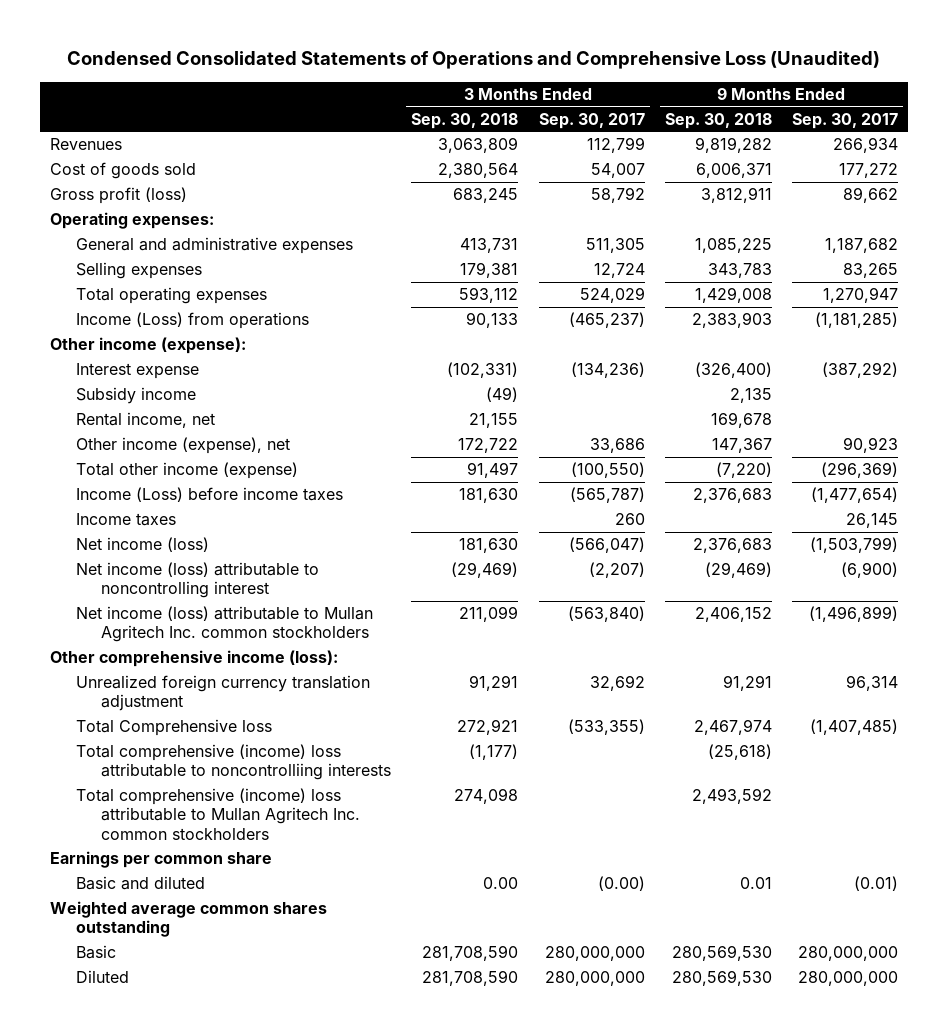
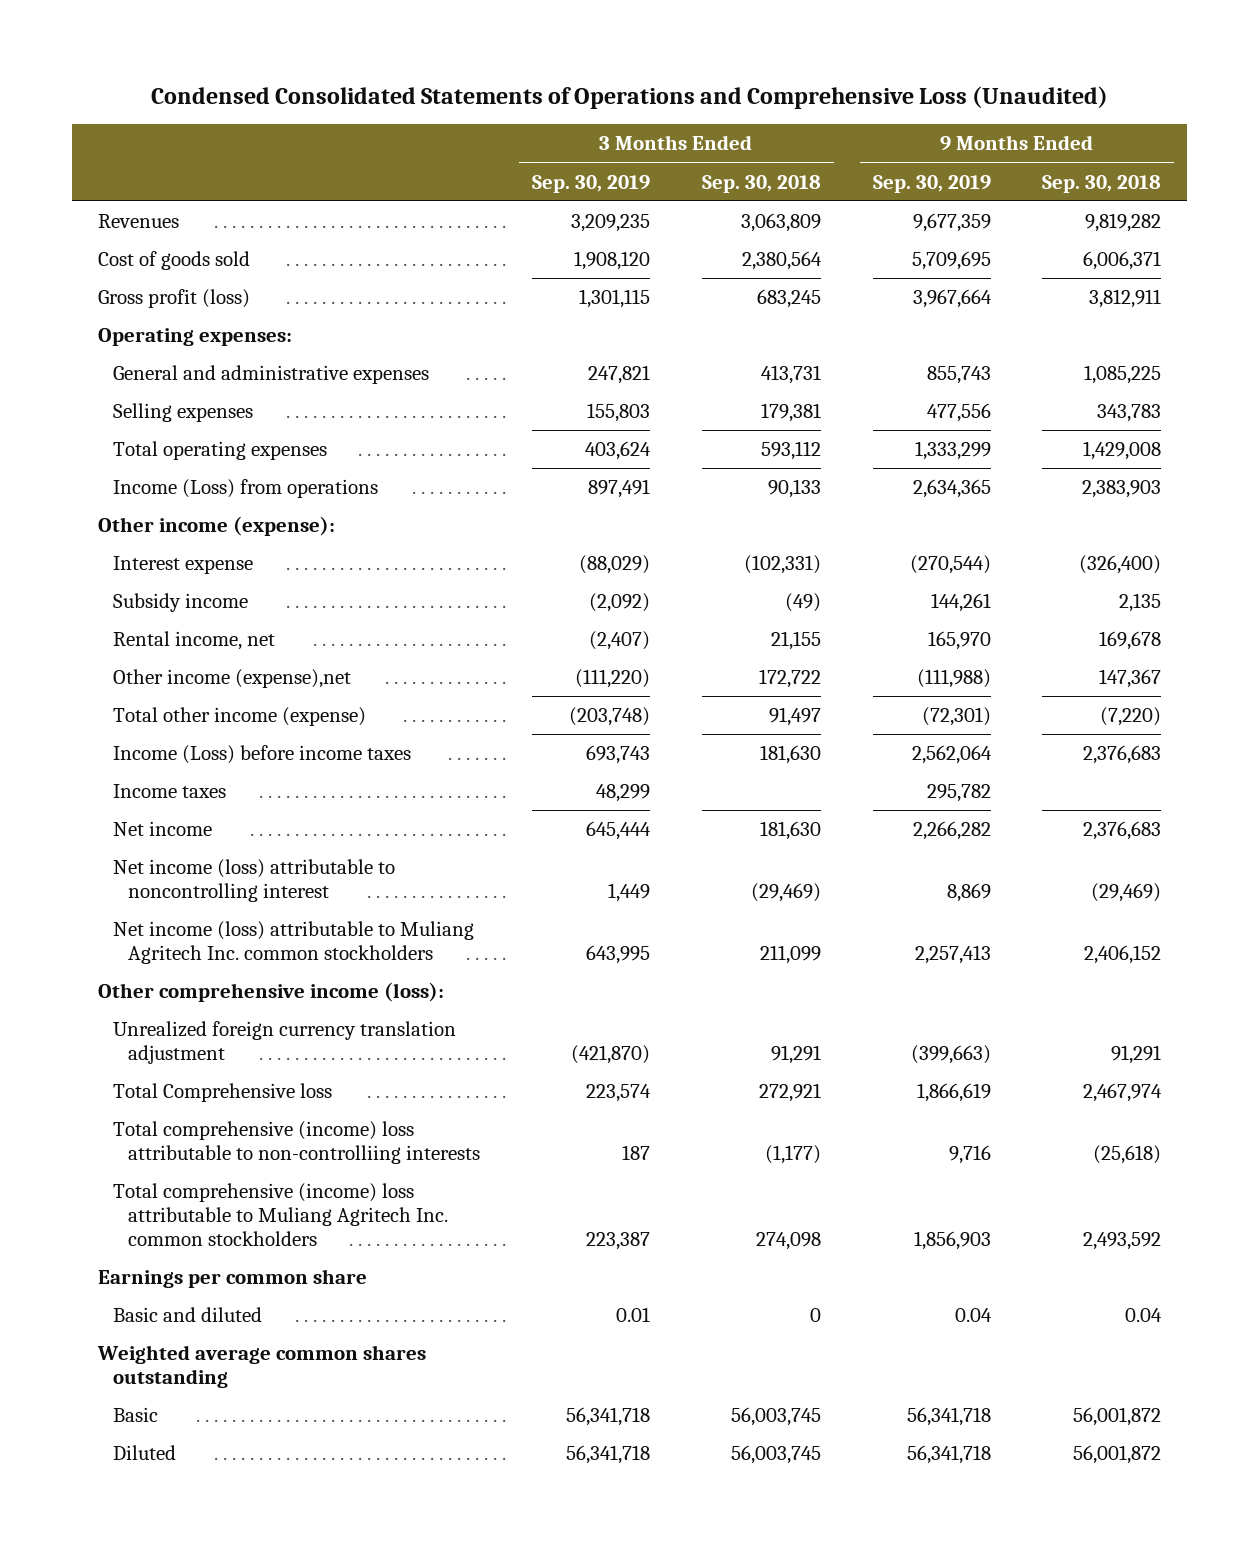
[538,112,645,129] Sep. 30, 2017 -> none
[792,112,899,129] Sep. 30, 2017 -> none
none -> [531,174,650,193] Sep. 30, 2019
none -> [872,174,991,193] Sep. 30, 2019
[75,437,290,455] Other income (expense), net -> [112,669,351,689] Other income (expense),net
[75,537,209,553] Net income (loss) -> [112,821,212,837] Net income
[75,606,373,643] Net income (loss) attributable to Mullan Agritech Inc. common stockholders -> [112,921,474,965] Net income (loss) attributable to Muliang Agritech Inc. common stockholders
[75,744,392,781] Total comprehensive (income) loss attributable to noncontrolliing interests -> [112,1121,480,1165] Total comprehensive (income) loss attributable to non-controlliing interests
[75,788,361,840] Total comprehensive (income) loss attributable to Mullan Agritech Inc. common stockholders -> [112,1183,448,1246] Total comprehensive (income) loss attributable to Muliang Agritech Inc. common stockholders
[483,877,519,890] 0.00 -> [809,1308,821,1323] 0
[739,877,772,890] 0.01 -> [1125,1308,1163,1323] 0.04
[422,945,519,962] 281,708,590 -> [730,1407,821,1427] 56,003,745
[671,945,772,962] 280,569,530 -> [1073,1407,1162,1427] 56,001,872
[422,970,519,987] 281,708,590 -> [730,1445,821,1465] 56,003,745
[671,970,772,987] 280,569,530 -> [1073,1445,1162,1465] 56,001,872

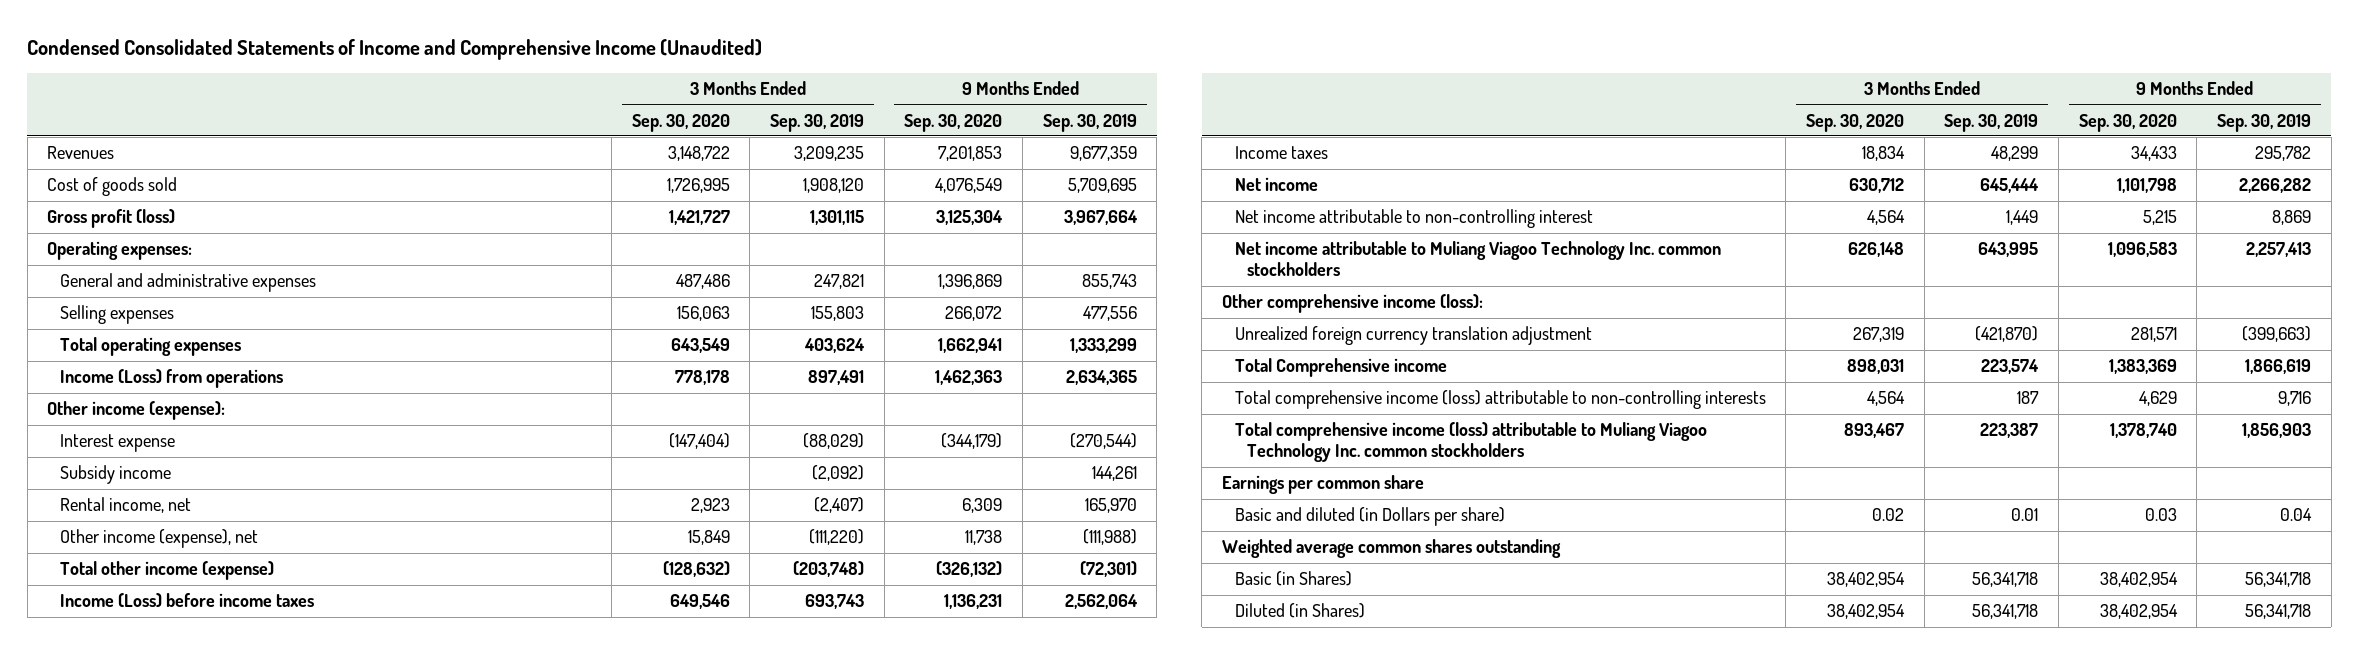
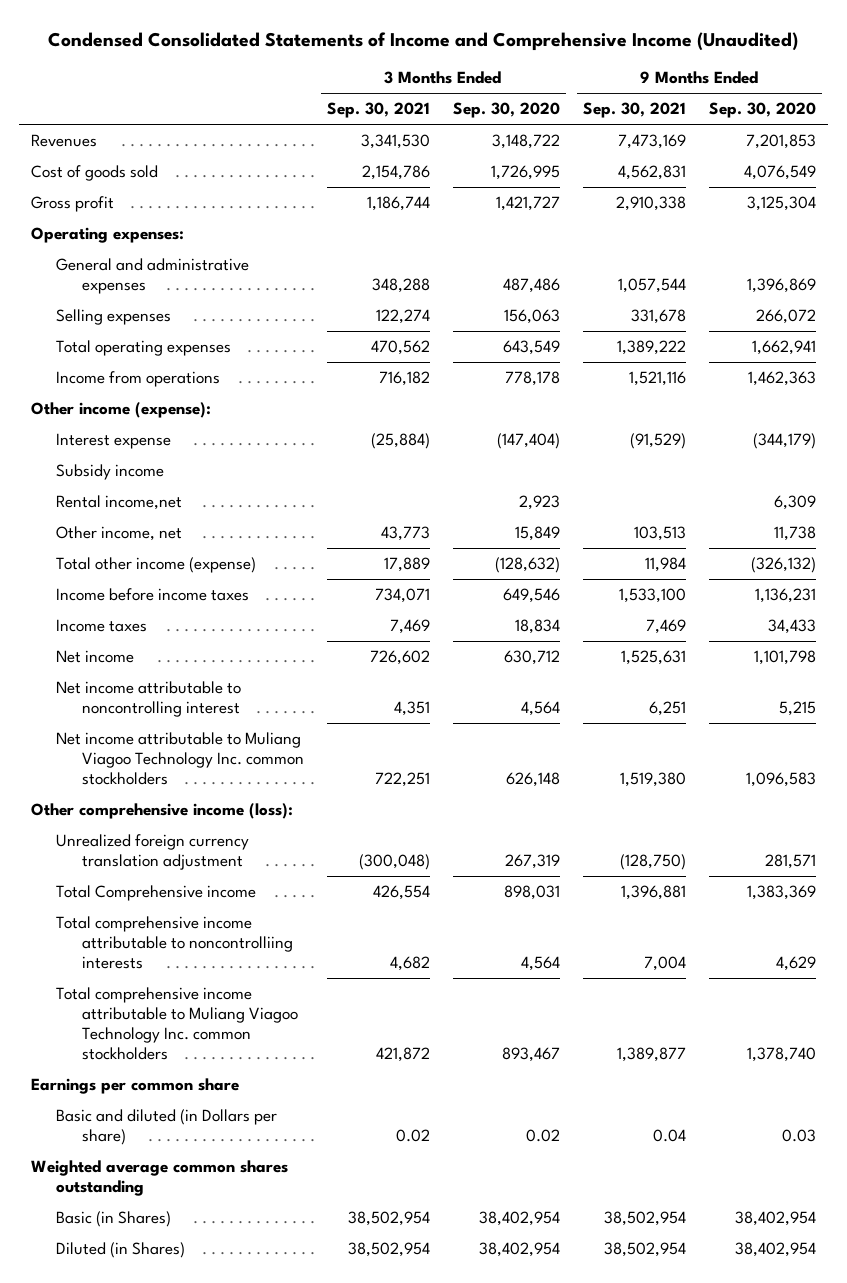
[770,113,865,132] Sep. 30, 2019 -> none
[1042,113,1137,132] Sep. 30, 2019 -> none
none -> [326,102,430,119] Sep. 30, 2021
none -> [582,102,686,119] Sep. 30, 2021
[47,209,176,229] Gross profit (loss) -> [30,195,114,212] Gross profit
[60,369,284,389] Income (Loss) from operations -> [56,370,221,387] Income from operations
[60,497,192,514] Rental income, net -> [56,494,183,510] Rental income,net
[60,529,259,549] Other income (expense), net -> [56,525,183,541] Other income, net
[60,593,315,609] Income (Loss) before income taxes -> [56,587,250,601] Income before income taxes
[1234,209,1593,229] Net income attributable to non-controlling interest -> [56,680,242,718] Net income attributable to noncontrolling interest
[1234,390,1766,410] Total comprehensive income (loss) attributable to non-controlling interests -> [56,915,293,970] Total comprehensive income attributable to noncontrolliing interests
[1234,422,1707,463] Total comprehensive income (loss) attributable to Muliang Viagoo Technology Inc. common stockholders -> [56,986,298,1061] Total comprehensive income attributable to Muliang Viagoo Technology Inc. common stockholders

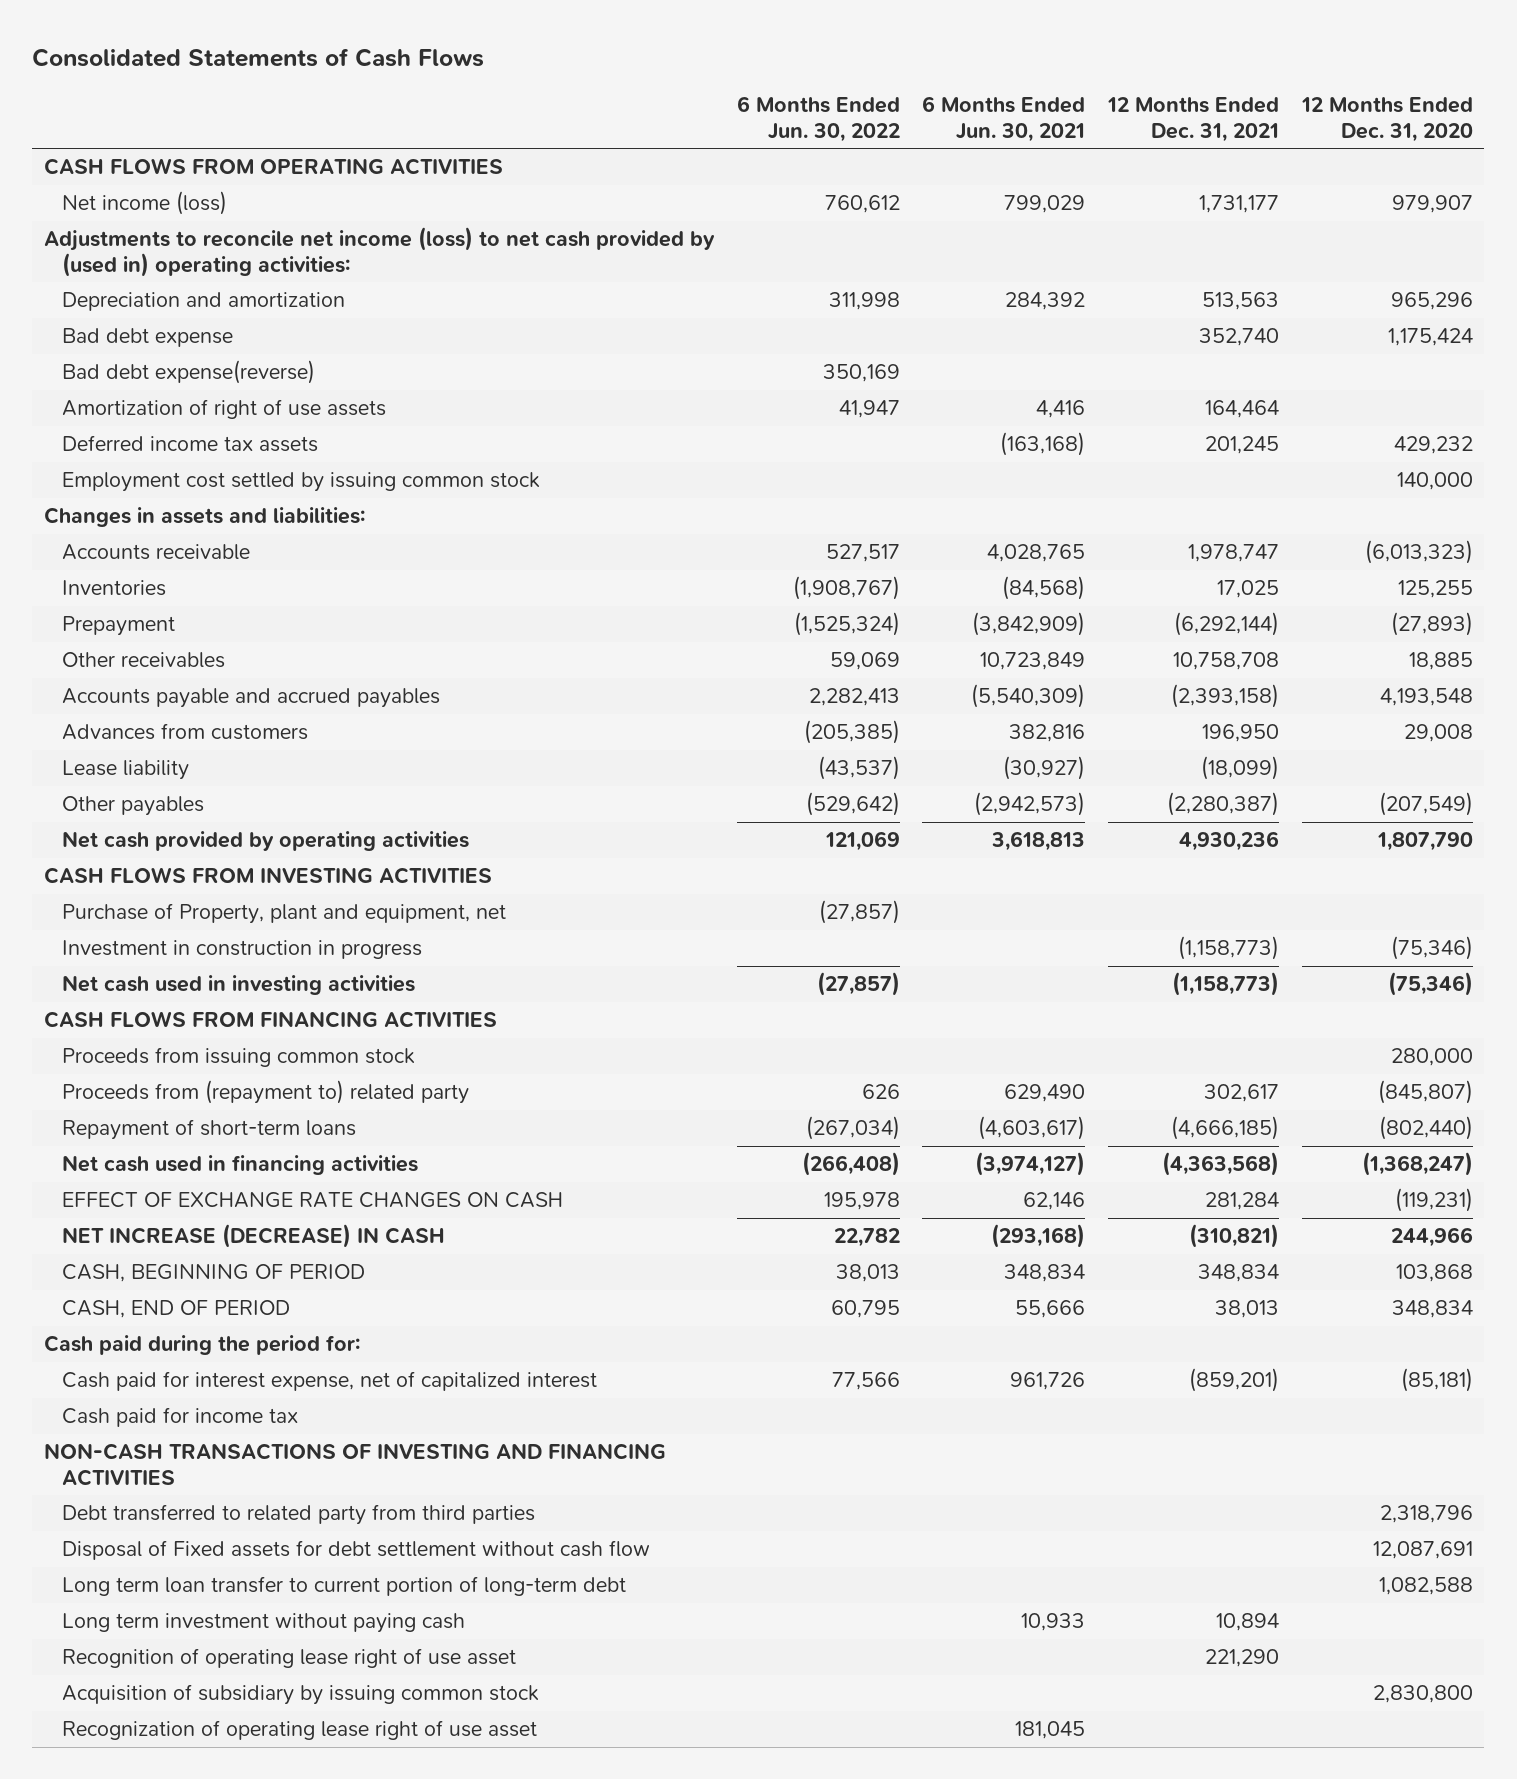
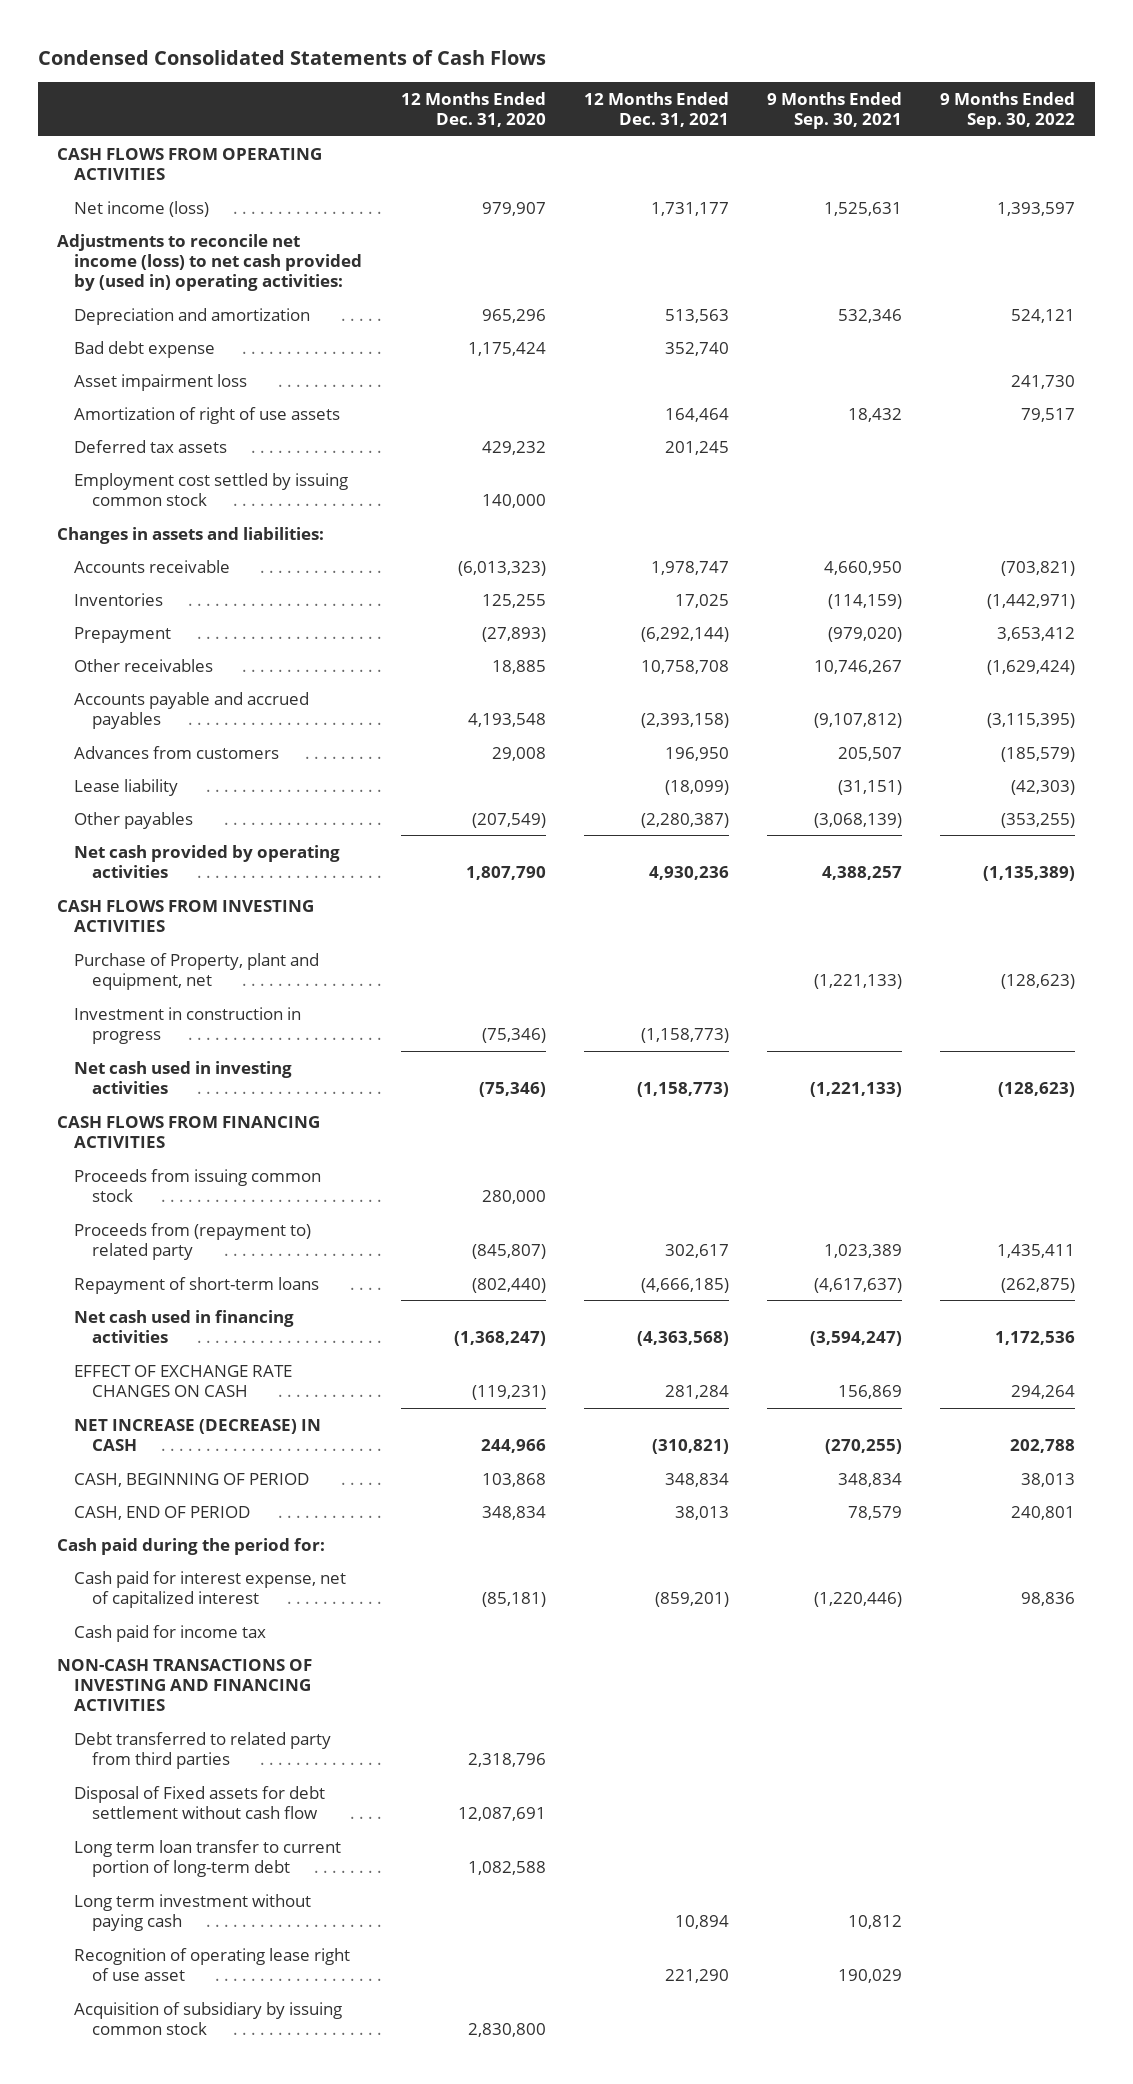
[32,47,485,67] Consolidated Statements of Cash Flows -> [38,49,547,65] Condensed Consolidated Statements of Cash Flows
[736,96,900,142] 6 Months Ended Jun. 30, 2022 -> none
[922,96,1086,142] 6 Months Ended Jun. 30, 2021 -> none
none -> [767,91,903,129] 9 Months Ended Sep. 30, 2021
none -> [940,91,1076,129] 9 Months Ended Sep. 30, 2022
[62,360,316,385] Bad debt expense(reverse) -> none
none -> [74,373,248,391] Asset impairment loss
[62,435,319,453] Deferred income tax assets -> [74,439,228,453] Deferred tax assets
[62,1720,538,1741] Recognization of operating lease right of use asset -> none

